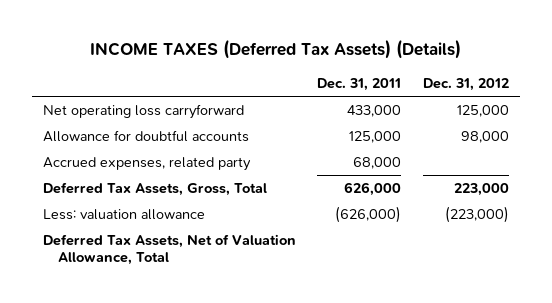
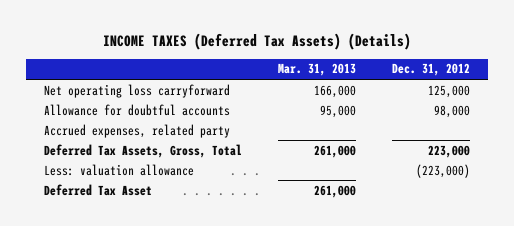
[317,78,402,92] Dec. 31, 2011 -> none
none -> [278,63,357,77] Mar. 31, 2013
[42,234,296,266] Deferred Tax Assets, Net of Valuation Allowance, Total -> [43,183,152,196] Deferred Tax Asset

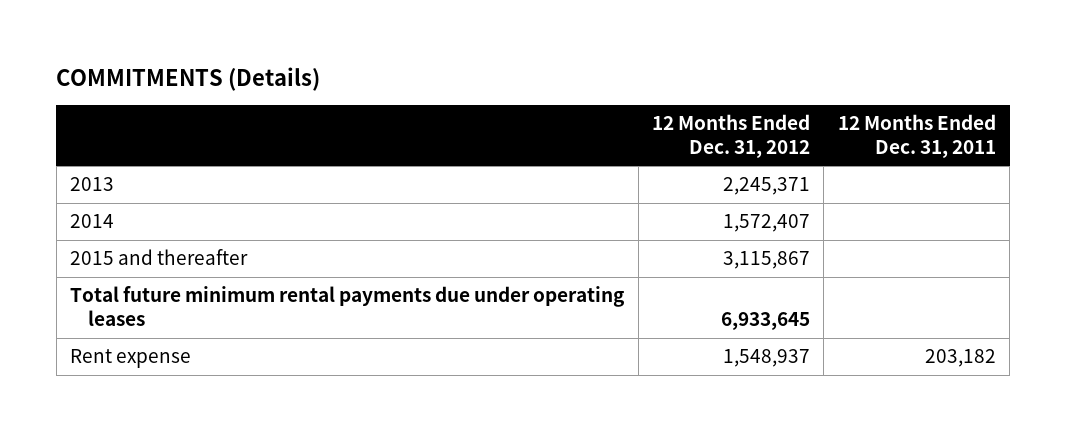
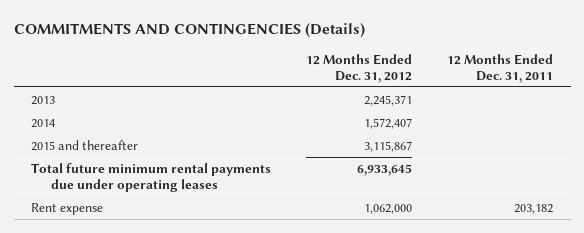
[56,66,321,91] COMMITMENTS (Details) -> [13,23,365,39] COMMITMENTS AND CONTINGENCIES (Details)
[723,349,811,368] 1,548,937 -> [364,203,413,214] 1,062,000

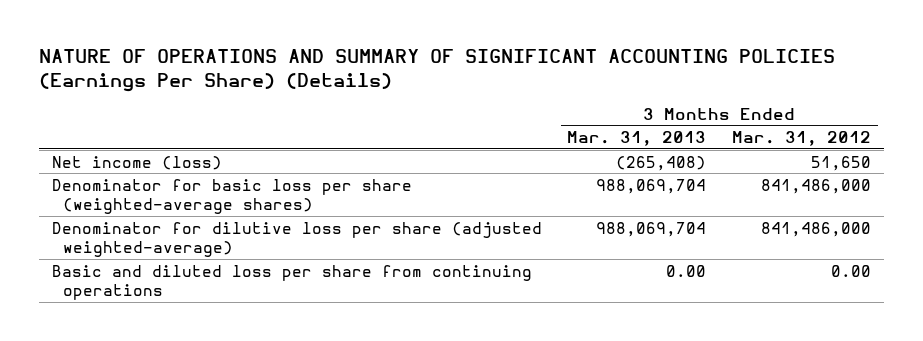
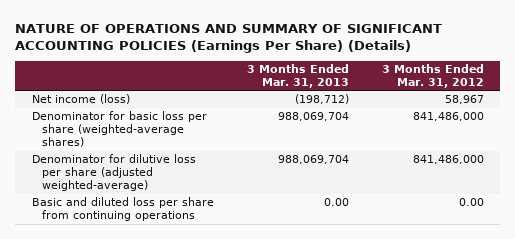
[616,155,707,171] (265,408) -> [294,94,349,105] (198,712)
[811,155,872,171] 51,650 -> [444,95,484,105] 58,967

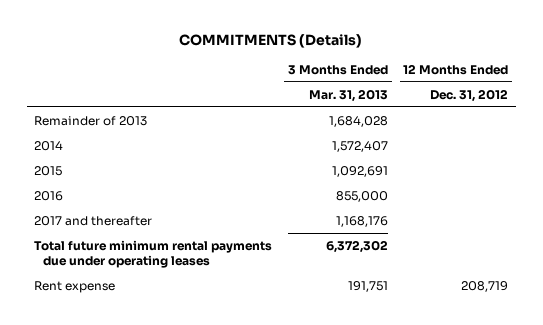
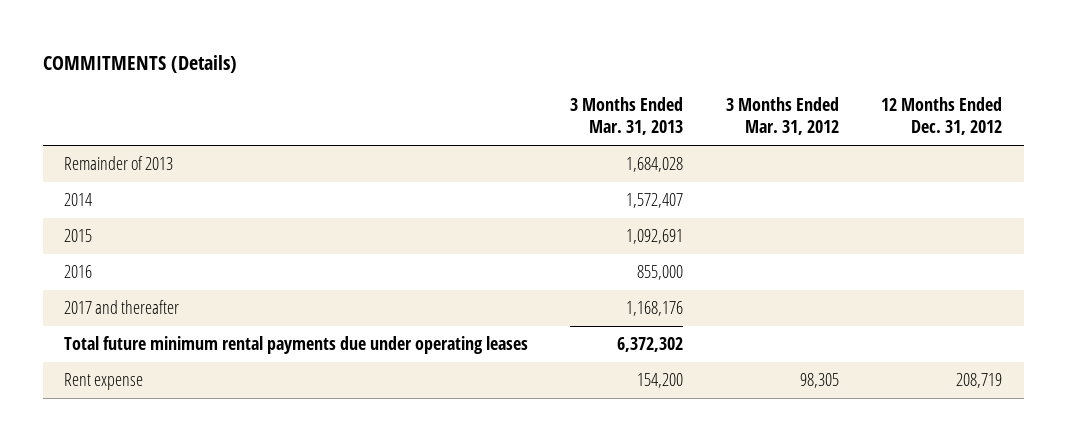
none -> [725,96,839,136] 3 Months Ended Mar. 31, 2012
[347,280,388,292] 191,751 -> [637,373,684,389] 154,200

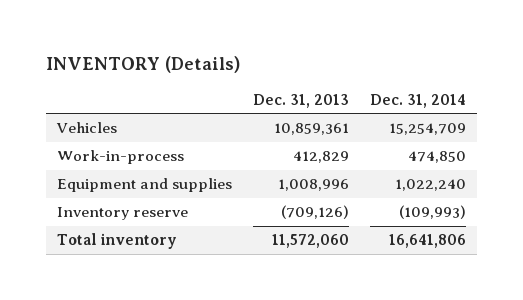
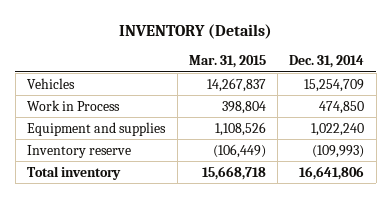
[253,93,350,108] Dec. 31, 2013 -> none
none -> [188,55,266,69] Mar. 31, 2015
[56,150,184,165] Work-in-process -> [27,99,121,111] Work in Process

